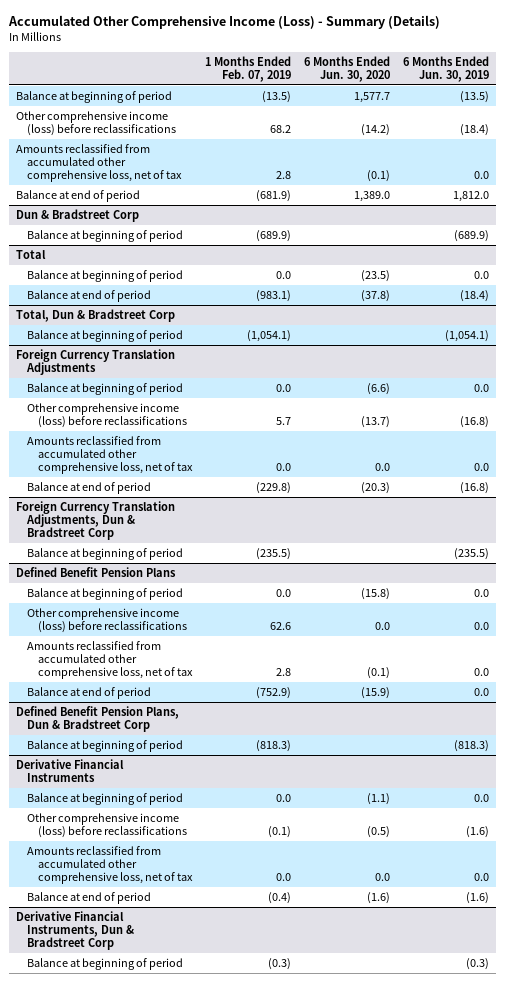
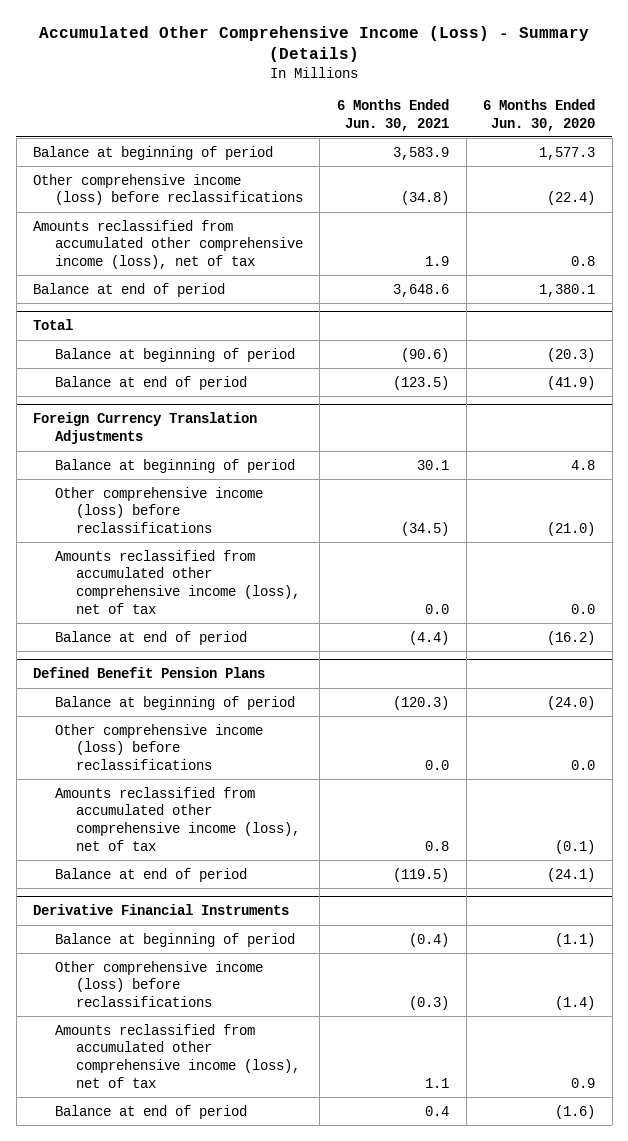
[204,55,291,82] 1 Months Ended Feb. 07, 2019 -> none
[403,55,490,82] 6 Months Ended Jun. 30, 2019 -> none
none -> [336,98,449,131] 6 Months Ended Jun. 30, 2021
[15,208,139,222] Dun & Bradstreet Corp -> none
[26,229,183,242] Balance at beginning of period -> none
[353,91,390,103] 1,577.7 -> [539,146,596,160] 1,577.3
[360,123,390,136] (14.2) -> [547,191,596,206] (22.4)
[15,143,182,182] Amounts reclassified from accumulated other comprehensive loss, net of tax -> [33,219,303,269] Amounts reclassified from accumulated other comprehensive income (loss), net of tax
[366,169,390,182] (0.1) -> [571,255,596,266] 0.8
[353,190,390,202] 1,389.0 -> [539,283,596,297] 1,380.1
[15,308,175,322] Total, Dun & Bradstreet Corp -> none
[26,329,183,342] Balance at beginning of period -> none
[360,269,390,282] (23.5) -> [547,347,596,362] (20.3)
[360,289,390,302] (37.8) -> [547,375,596,390] (41.9)
[15,500,175,540] Foreign Currency Translation Adjustments, Dun & Bradstreet Corp -> none
[26,547,183,560] Balance at beginning of period -> none
[366,382,390,395] (6.6) -> [571,459,596,470] 4.8
[360,415,390,428] (13.7) -> [547,521,596,536] (21.0)
[26,435,193,474] Amounts reclassified from accumulated other comprehensive loss, net of tax -> [54,549,301,614] Amounts reclassified from accumulated other comprehensive income (loss), net of tax
[360,481,390,494] (20.3) -> [547,630,596,645] (16.2)
[360,587,390,600] (15.8) -> [547,695,596,710] (24.0)
[15,705,179,732] Defined Benefit Pension Plans, Dun & Bradstreet Corp -> none
[26,739,183,752] Balance at beginning of period -> none
[26,640,193,679] Amounts reclassified from accumulated other comprehensive loss, net of tax -> [54,786,301,851] Amounts reclassified from accumulated other comprehensive income (loss), net of tax
[360,686,390,699] (15.9) -> [547,867,596,882] (24.1)
[366,825,390,838] (0.5) -> [555,995,596,1010] (1.4)
[26,845,193,884] Amounts reclassified from accumulated other comprehensive loss, net of tax -> [54,1023,301,1088] Amounts reclassified from accumulated other comprehensive income (loss), net of tax
[374,872,390,881] 0.0 -> [571,1077,596,1088] 0.9
[15,910,134,950] Derivative Financial Instruments, Dun & Bradstreet Corp -> none
[26,957,183,970] Balance at beginning of period -> none

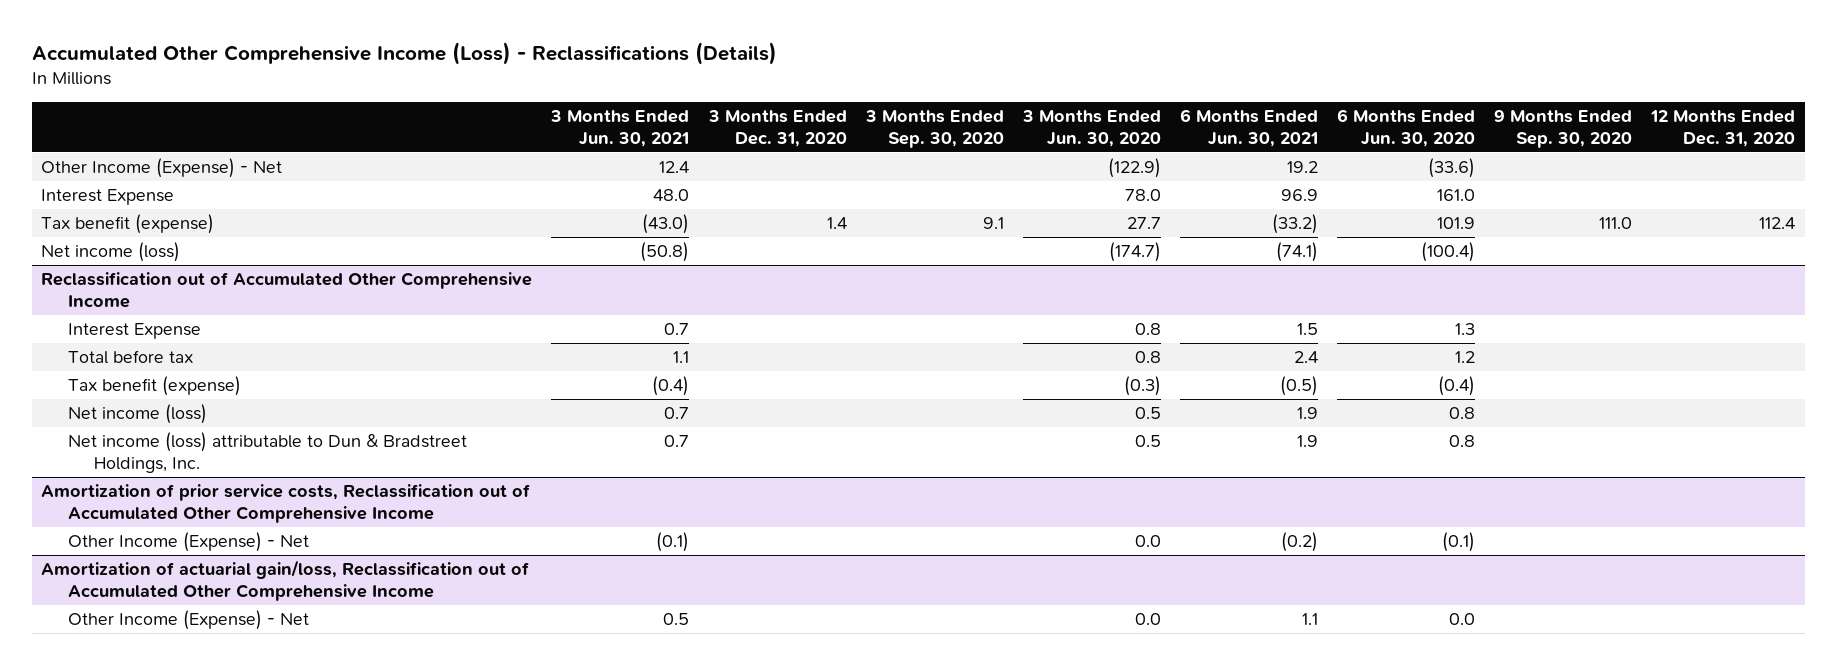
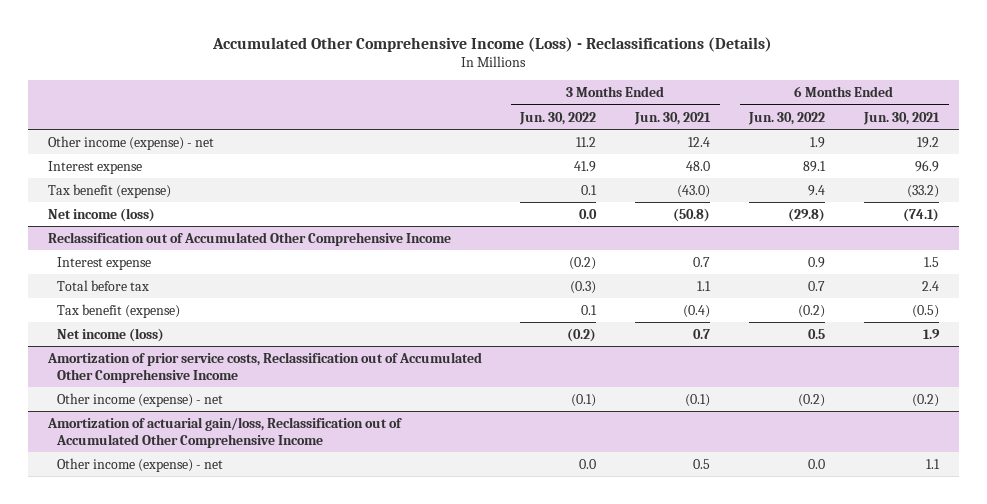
[707,109,847,148] 3 Months Ended Dec. 31, 2020 -> none
[864,109,1004,149] 3 Months Ended Sep. 30, 2020 -> none
[1021,109,1161,148] 3 Months Ended Jun. 30, 2020 -> none
[1336,108,1475,148] 6 Months Ended Jun. 30, 2020 -> none
[1494,109,1633,149] 9 Months Ended Sep. 30, 2020 -> none
[1650,109,1796,148] 12 Months Ended Dec. 31, 2020 -> none
none -> [519,111,597,125] Jun. 30, 2022
none -> [748,111,826,125] Jun. 30, 2022
[41,158,283,179] Other Income (Expense) - Net -> [47,135,214,150] Other income (expense) - net
[41,189,175,206] Interest Expense -> [47,160,142,174] Interest expense
[67,323,201,340] Interest Expense -> [57,256,152,270] Interest expense
[67,432,467,474] Net income (loss) attributable to Dun & Bradstreet Holdings, Inc. -> none
[67,532,309,553] Other Income (Expense) - Net -> [57,392,224,407] Other income (expense) - net
[67,610,309,631] Other Income (Expense) - Net -> [57,457,224,472] Other income (expense) - net

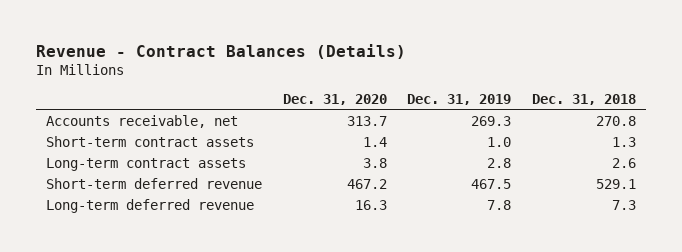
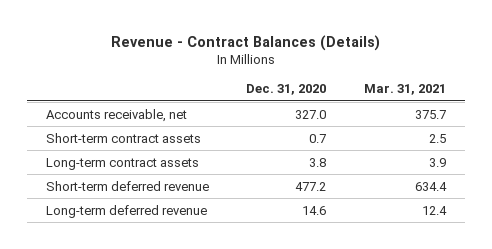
[407,94,512,106] Dec. 31, 2019 -> none
[532,94,637,106] Dec. 31, 2018 -> none
none -> [363,84,446,96] Mar. 31, 2021
[346,116,387,127] 313.7 -> [295,109,327,119] 327.0
[362,137,387,148] 1.4 -> [309,133,327,143] 0.7
[346,179,387,190] 467.2 -> [295,181,327,191] 477.2
[354,200,387,211] 16.3 -> [302,205,327,215] 14.6

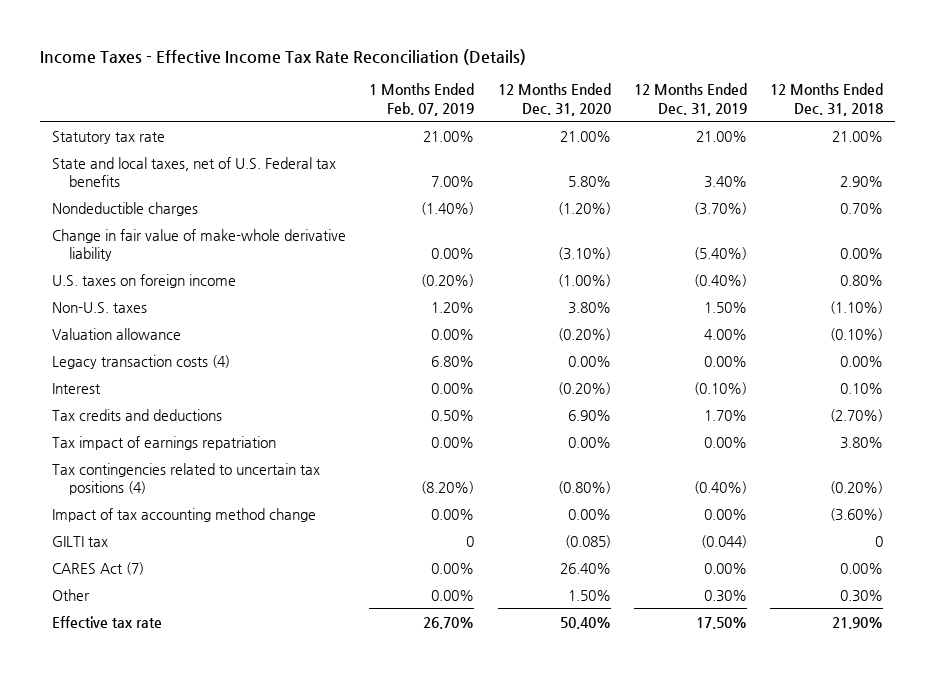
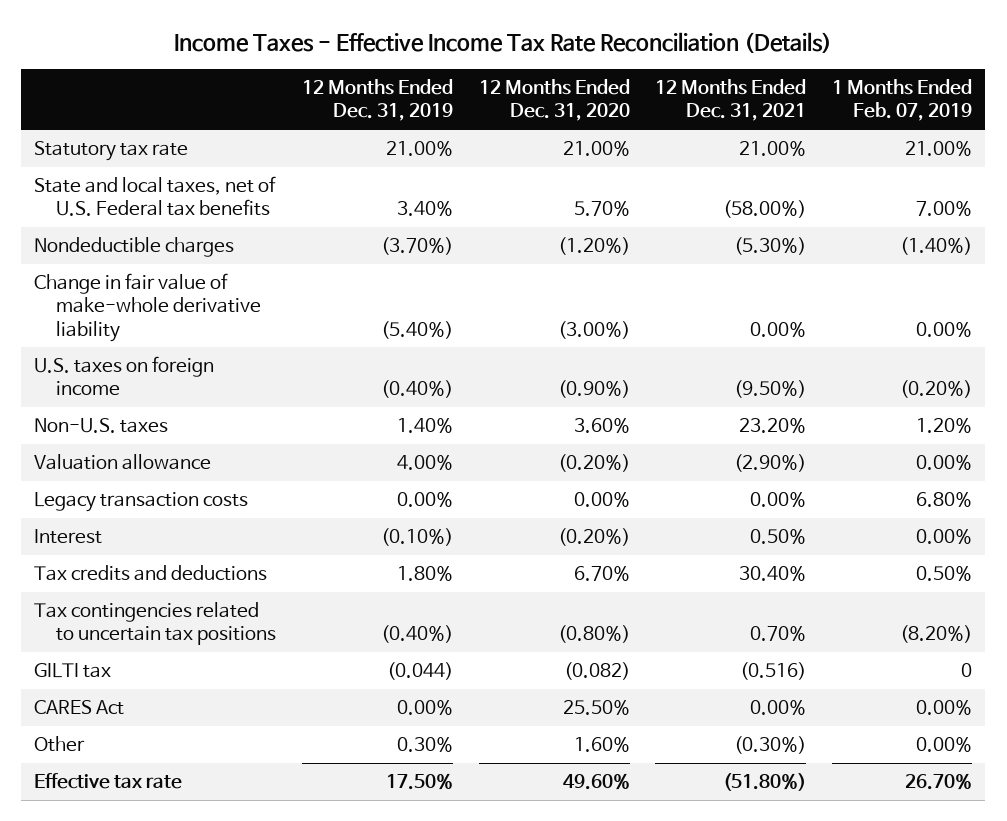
[770,83,884,116] 12 Months Ended Dec. 31, 2018 -> none
none -> [655,78,807,122] 12 Months Ended Dec. 31, 2021
[567,175,611,187] 5.80% -> [573,201,630,217] 5.70%
[557,246,611,260] (3.10%) -> [557,320,630,339] (3.00%)
[557,273,611,287] (1.00%) -> [557,380,630,399] (0.90%)
[567,301,611,314] 3.80% -> [573,417,630,433] 3.60%
[704,301,748,313] 1.50% -> [396,417,453,433] 1.40%
[51,354,230,369] Legacy transaction costs (4) -> [34,491,249,512] Legacy transaction costs
[51,435,276,450] Tax impact of earnings repatriation -> none
[51,507,316,522] Impact of tax accounting method change -> none
[567,409,611,421] 6.90% -> [573,565,630,581] 6.70%
[704,409,748,421] 1.70% -> [396,565,453,581] 1.80%
[51,462,320,495] Tax contingencies related to uncertain tax positions (4) -> [34,601,277,646] Tax contingencies related to uncertain tax positions
[564,534,611,548] (0.085) -> [563,661,630,680] (0.082)
[51,561,144,575] CARES Act (7) -> [34,699,125,715] CARES Act
[559,562,611,574] 26.40% -> [562,699,630,715] 25.50%
[567,589,611,601] 1.50% -> [573,736,630,752] 1.60%
[559,616,611,629] 50.40% -> [562,772,630,790] 49.60%

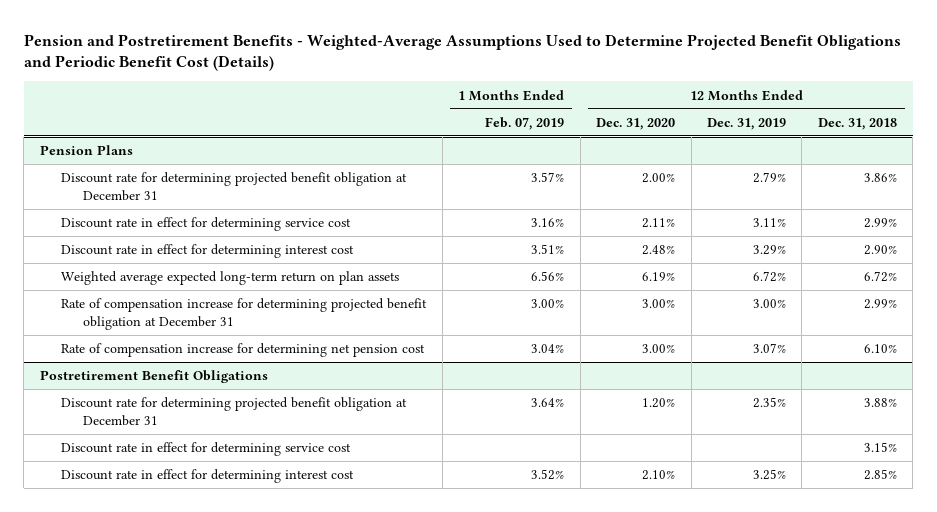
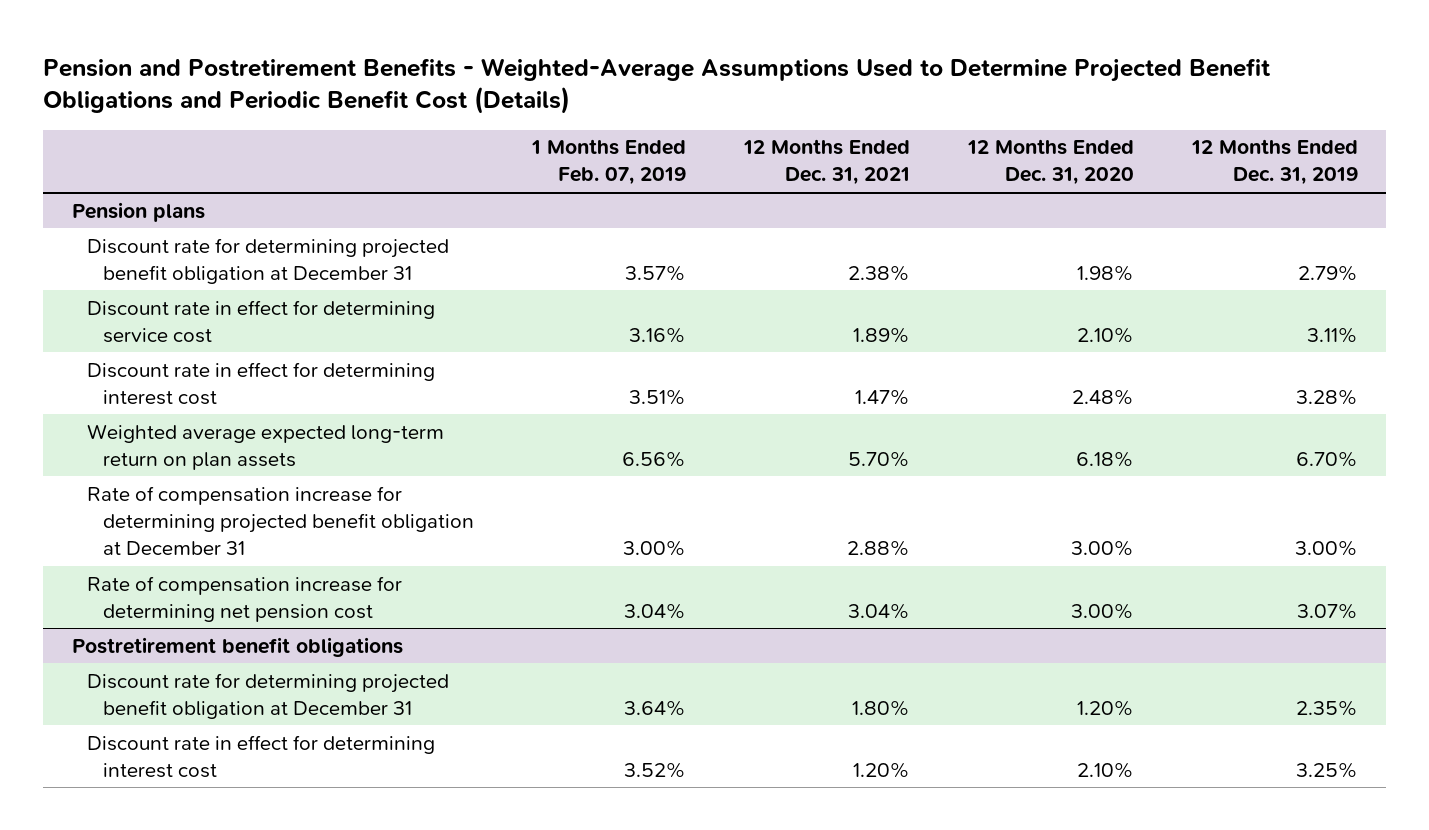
[817,117,897,130] Dec. 31, 2018 -> none
none -> [742,139,910,186] 12 Months Ended Dec. 31, 2021
[39,145,133,156] Pension Plans -> [71,201,205,222] Pension plans
[642,173,676,184] 2.00% -> [1076,264,1134,281] 1.98%
[642,218,676,229] 2.11% -> [1076,326,1134,343] 2.10%
[753,245,787,256] 3.29% -> [1295,388,1358,405] 3.28%
[642,272,676,282] 6.19% -> [1075,450,1134,467] 6.18%
[753,271,787,283] 6.72% -> [1295,450,1358,467] 6.70%
[39,370,268,384] Postretirement Benefit Obligations -> [71,636,403,657] Postretirement benefit obligations
[61,442,352,457] Discount rate in effect for determining service cost -> none

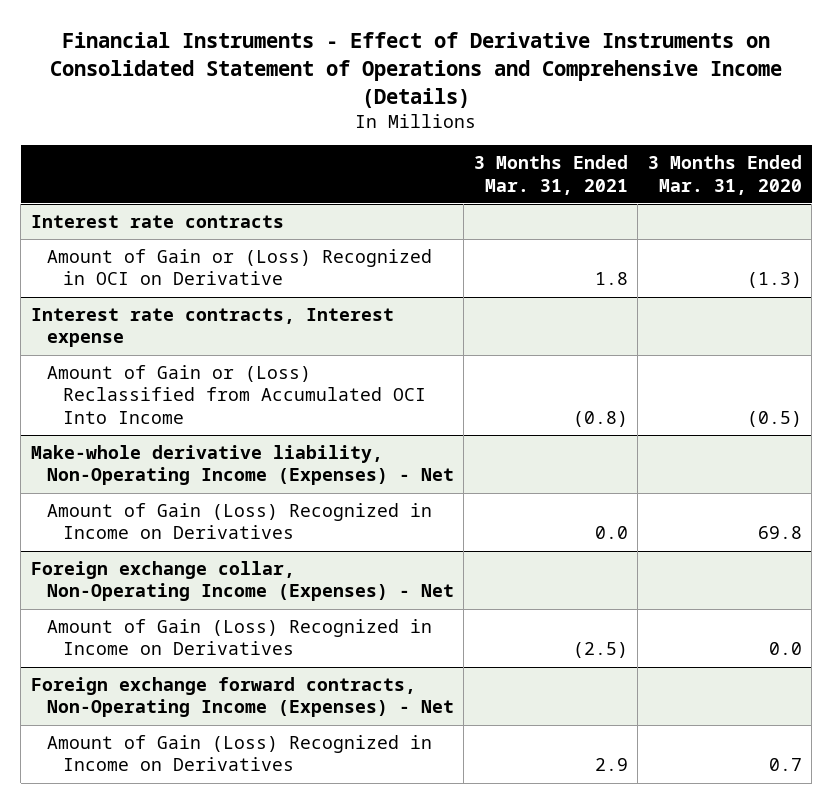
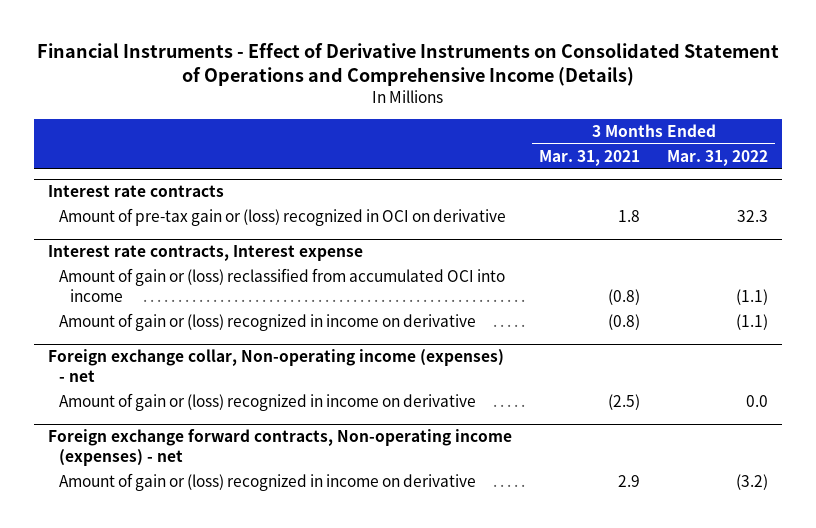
[647,155,802,195] 3 Months Ended Mar. 31, 2020 -> none
none -> [667,149,769,166] Mar. 31, 2022
[46,248,432,286] Amount of Gain or (Loss) Recognized in OCI on Derivative -> [59,208,507,227] Amount of pre-tax gain or (loss) recognized in OCI on derivative
[30,444,454,486] Make-whole derivative liability, Non-Operating Income (Expenses) - Net -> none
[46,364,427,425] Amount of Gain or (Loss) Reclassified from Accumulated OCI Into Income -> [59,268,506,303] Amount of gain or (loss) reclassified from accumulated OCI into income
[46,502,432,540] Amount of Gain (Loss) Recognized in Income on Derivatives -> [59,313,477,332] Amount of gain or (loss) recognized in income on derivative
[594,526,628,540] 0.0 -> [607,314,640,331] (0.8)
[30,560,454,602] Foreign exchange collar, Non-Operating Income (Expenses) - Net -> [47,349,504,383] Foreign exchange collar, Non-operating income (expenses) - net
[46,618,432,656] Amount of Gain (Loss) Recognized in Income on Derivatives -> [59,393,477,412] Amount of gain or (loss) recognized in income on derivative
[30,676,454,718] Foreign exchange forward contracts, Non-Operating Income (Expenses) - Net -> [47,429,512,467] Foreign exchange forward contracts, Non-operating income (expenses) - net
[46,734,432,772] Amount of Gain (Loss) Recognized in Income on Derivatives -> [59,473,477,492] Amount of gain or (loss) recognized in income on derivative

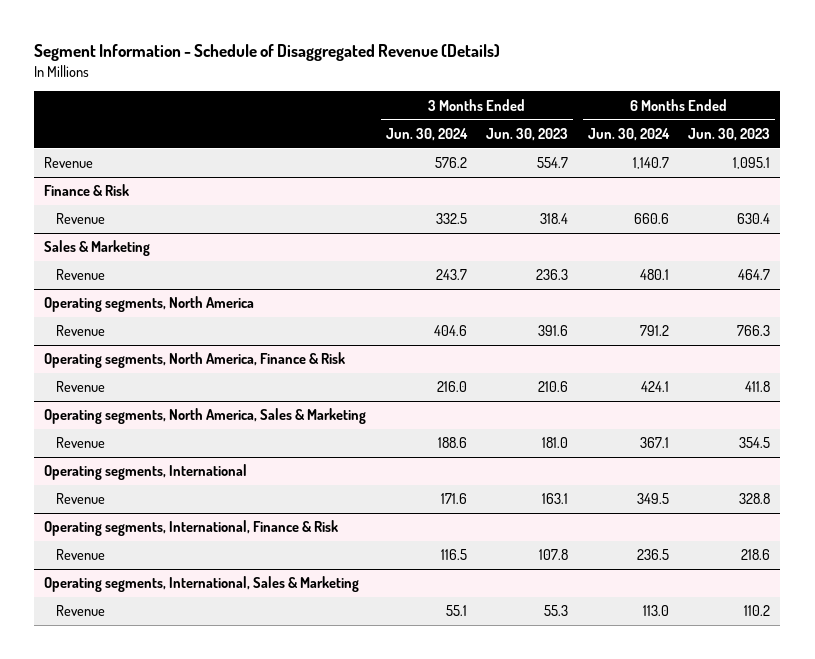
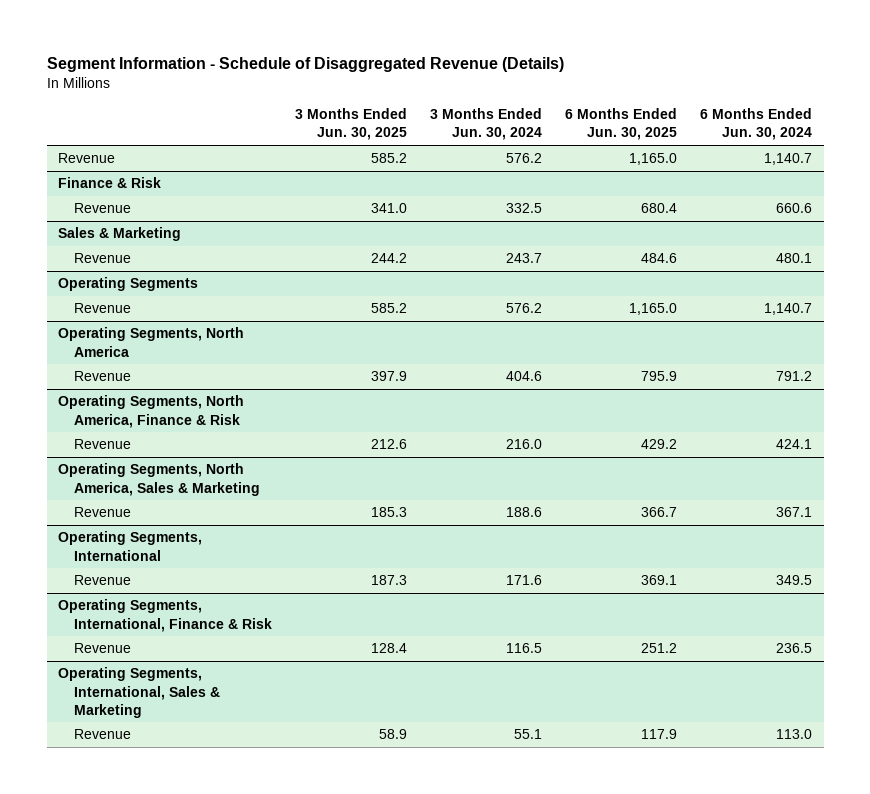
[486,127,569,141] Jun. 30, 2023 -> none
[688,127,771,141] Jun. 30, 2023 -> none
none -> [294,108,407,141] 3 Months Ended Jun. 30, 2025
none -> [564,108,677,141] 6 Months Ended Jun. 30, 2025
none -> [58,277,199,292] Operating Segments
none -> [73,303,131,314] Revenue
[44,296,255,313] Operating segments, North America -> [58,327,245,357] Operating Segments, North America
[44,352,346,369] Operating segments, North America, Finance & Risk -> [58,395,245,428] Operating Segments, North America, Finance & Risk
[44,408,367,425] Operating segments, North America, Sales & Marketing -> [58,463,260,496] Operating Segments, North America, Sales & Marketing
[44,464,248,481] Operating segments, International -> [58,531,203,561] Operating Segments, International
[44,520,339,537] Operating segments, International, Finance & Risk -> [58,599,272,632] Operating Segments, International, Finance & Risk
[44,576,360,593] Operating segments, International, Sales & Marketing -> [58,667,220,718] Operating Segments, International, Sales & Marketing

